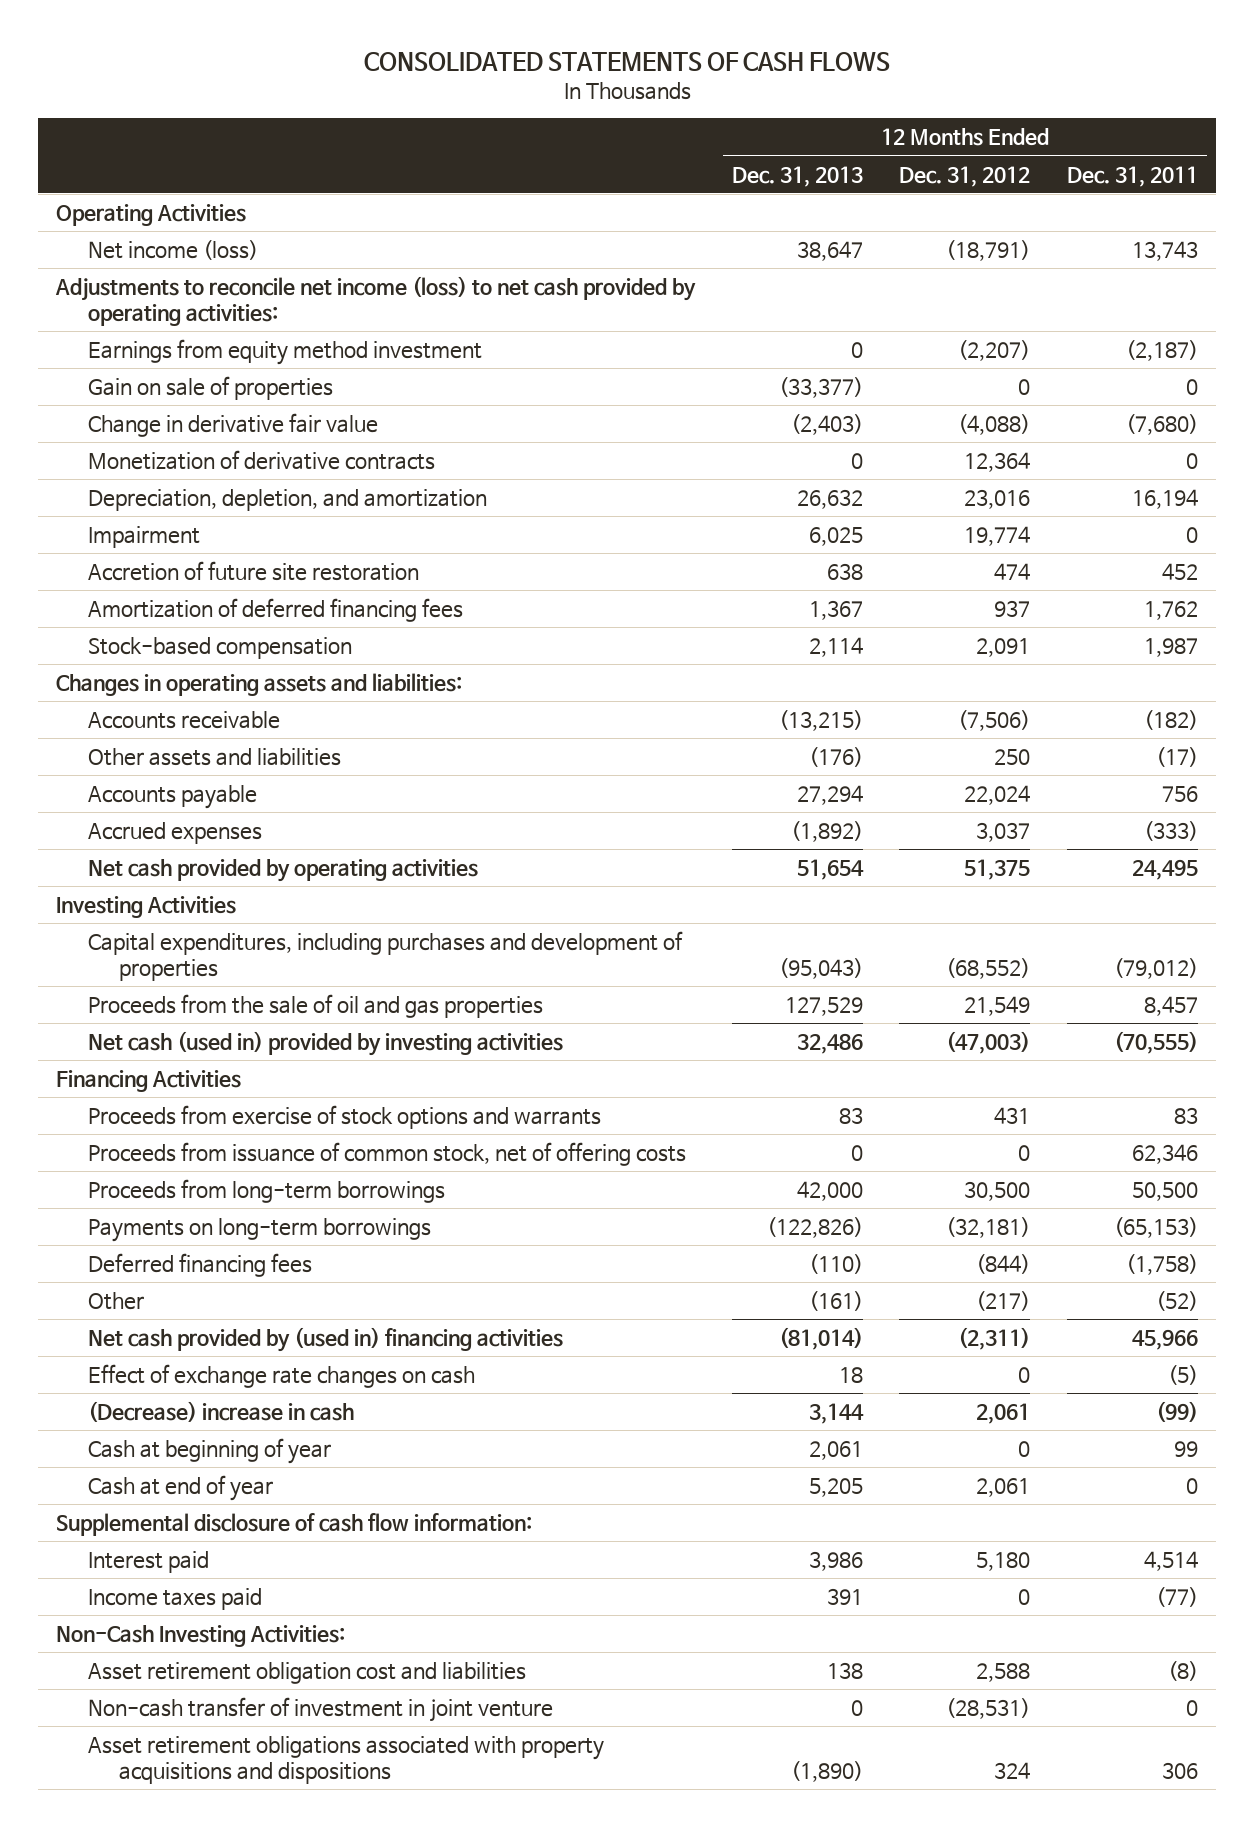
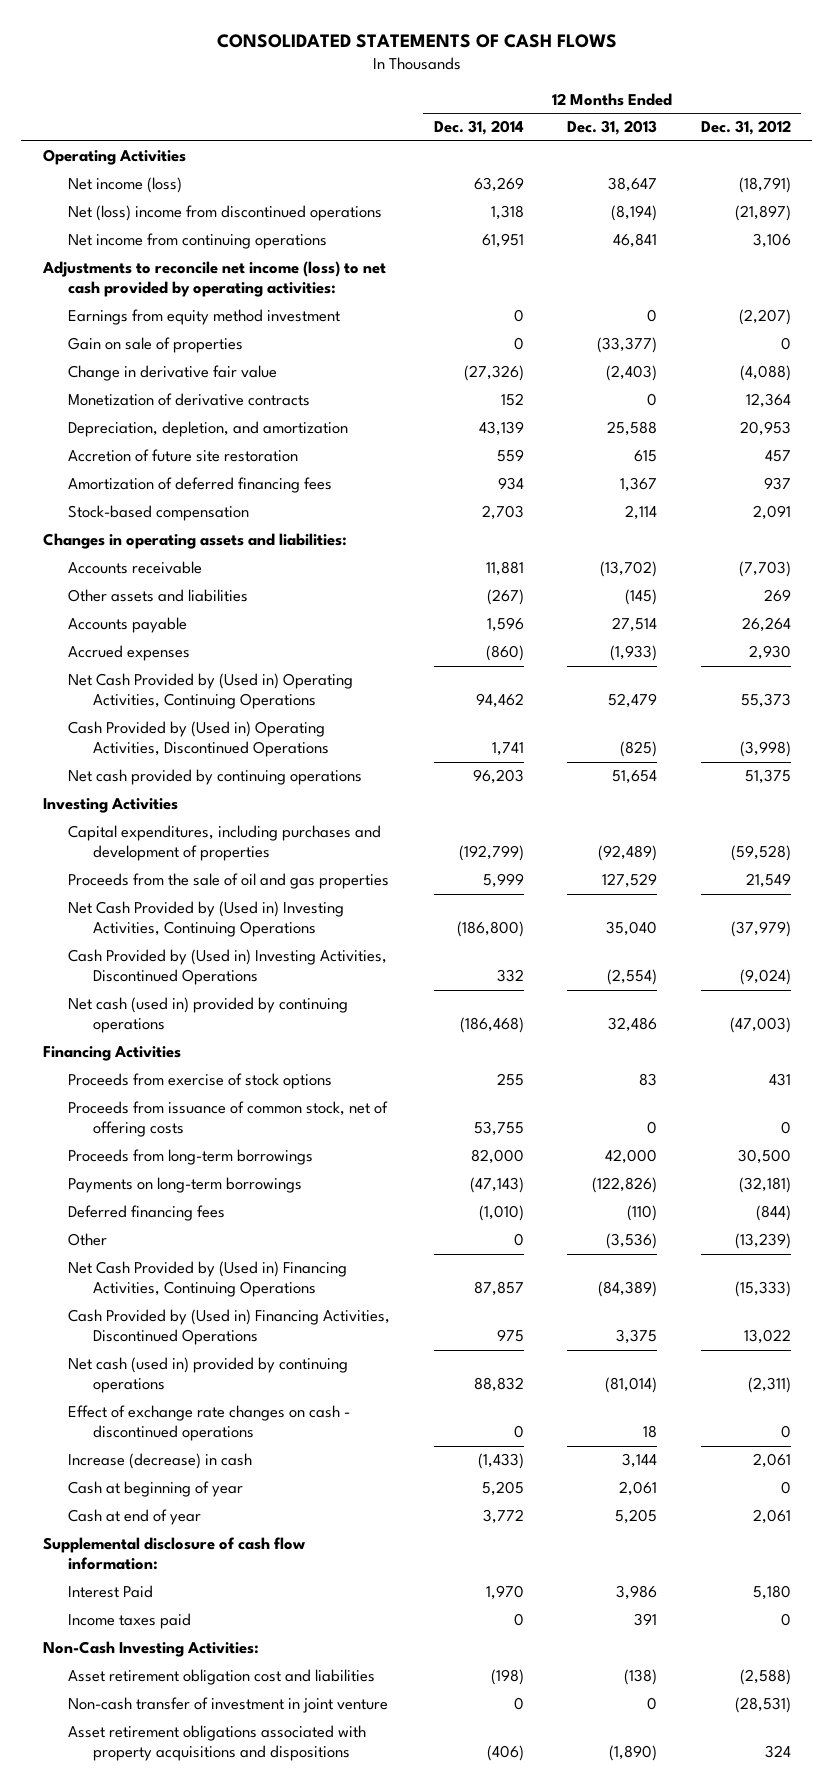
[1066,165,1198,187] Dec. 31, 2011 -> none
none -> [433,120,524,136] Dec. 31, 2014
none -> [68,205,383,222] Net (loss) income from discontinued operations
none -> [68,233,328,250] Net income from continuing operations
[87,526,200,549] Impairment -> none
[796,489,863,510] 26,632 -> [607,421,658,437] 25,588
[964,489,1031,510] 23,016 -> [739,421,791,437] 20,953
[826,563,863,581] 638 -> [634,450,658,463] 615
[994,563,1031,581] 474 -> [764,450,791,463] 457
[778,710,863,732] (13,215) -> [600,561,658,578] (13,702)
[958,710,1031,732] (7,506) -> [738,561,791,578] (7,703)
[808,747,863,768] (176) -> [625,589,658,606] (145)
[994,749,1031,766] 250 -> [763,589,791,603] 269
[796,785,863,806] 27,294 -> [612,617,658,633] 27,514
[964,785,1031,806] 22,024 -> [741,617,791,633] 26,264
[790,821,863,843] (1,892) -> [610,645,658,662] (1,933)
[976,822,1031,843] 3,037 -> [748,645,791,661] 2,930
none -> [68,673,354,710] Net Cash Provided by (Used in) Operating Activities, Continuing Operations
none -> [68,721,329,758] Cash Provided by (Used in) Operating Activities, Discontinued Operations
[87,859,478,883] Net cash provided by operating activities -> [68,769,363,786] Net cash provided by continuing operations
[778,958,863,980] (95,043) -> [598,845,658,862] (92,489)
[946,958,1031,980] (68,552) -> [730,845,791,862] (59,528)
none -> [68,901,345,938] Net Cash Provided by (Used in) Investing Activities, Continuing Operations
none -> [68,949,388,986] Cash Provided by (Used in) Investing Activities, Discontinued Operations
[87,1031,563,1057] Net cash (used in) provided by investing activities -> [68,997,349,1034] Net cash (used in) provided by continuing operations
[87,1105,601,1130] Proceeds from exercise of stock options and warrants -> [68,1073,333,1090] Proceeds from exercise of stock options
[808,1291,863,1312] (161) -> [606,1233,658,1250] (3,536)
[976,1291,1031,1312] (217) -> [734,1233,791,1250] (13,239)
none -> [68,1261,348,1298] Net Cash Provided by (Used in) Financing Activities, Continuing Operations
none -> [68,1309,391,1346] Cash Provided by (Used in) Financing Activities, Discontinued Operations
[87,1327,563,1353] Net cash provided by (used in) financing activities -> [68,1357,349,1394] Net cash (used in) provided by continuing operations
[87,1364,475,1389] Effect of exchange rate changes on cash -> [68,1405,351,1442] Effect of exchange rate changes on cash - discontinued operations
[87,1401,354,1423] (Decrease) increase in cash -> [68,1453,253,1470] Increase (decrease) in cash
[87,1551,209,1574] Interest paid -> [68,1585,154,1599] Interest Paid
[826,1662,863,1680] 138 -> [624,1669,658,1686] (138)
[976,1663,1031,1683] 2,588 -> [739,1669,791,1686] (2,588)

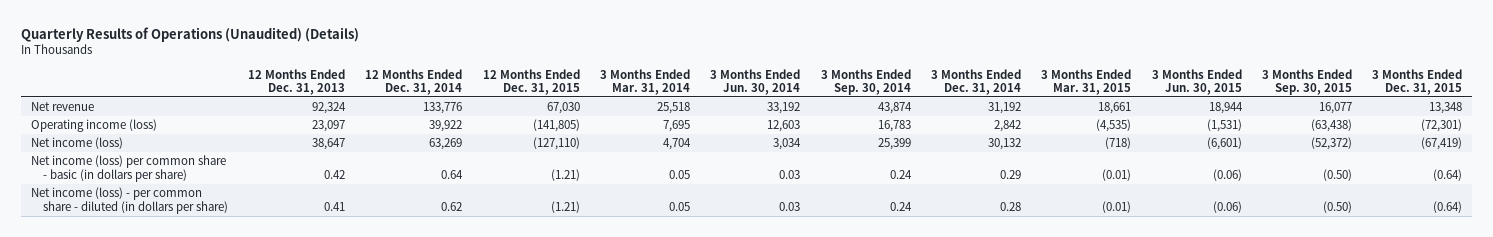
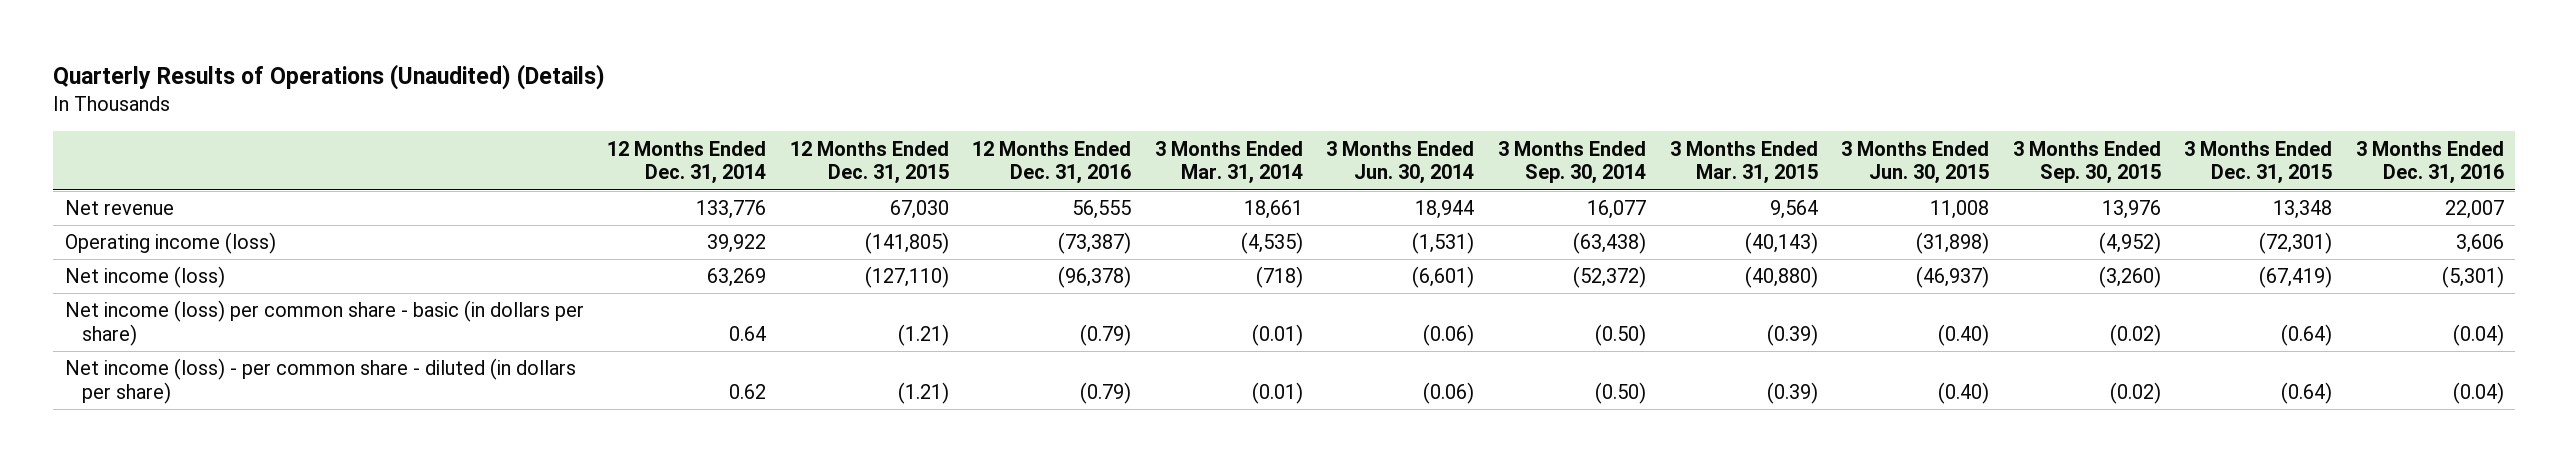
[247,68,345,95] 12 Months Ended Dec. 31, 2013 -> none
[930,68,1021,95] 3 Months Ended Dec. 31, 2014 -> none
none -> [972,140,1132,185] 12 Months Ended Dec. 31, 2016
none -> [2355,140,2504,185] 3 Months Ended Dec. 31, 2016
[656,102,690,115] 25,518 -> [1243,200,1303,220] 18,661
[767,102,801,115] 33,192 -> [1415,200,1475,220] 18,944
[877,102,912,115] 43,874 -> [1587,200,1647,220] 16,077
[1098,102,1132,115] 18,661 -> [1769,200,1818,220] 9,564
[1208,102,1243,115] 18,944 -> [1930,200,1990,220] 11,008
[1318,102,1352,115] 16,077 -> [2101,200,2161,220] 13,976
[662,120,690,133] 7,695 -> [1240,232,1303,255] (4,535)
[767,120,801,133] 12,603 -> [1412,232,1475,255] (1,531)
[877,120,911,133] 16,783 -> [1573,232,1647,255] (63,438)
[1096,119,1132,133] (4,535) -> [1744,232,1818,255] (40,143)
[1206,119,1242,133] (1,531) -> [1916,232,1990,255] (31,898)
[1310,119,1352,133] (63,438) -> [2098,232,2161,255] (4,952)
[662,138,691,151] 4,704 -> [1255,266,1303,289] (718)
[773,138,802,151] 3,034 -> [1412,266,1475,289] (6,601)
[877,138,911,151] 25,399 -> [1573,266,1647,289] (52,372)
[1105,137,1132,150] (718) -> [1744,266,1818,289] (40,880)
[1206,137,1242,151] (6,601) -> [1916,266,1990,289] (46,937)
[1310,137,1352,151] (52,372) -> [2098,266,2161,289] (3,260)
[668,169,690,179] 0.05 -> [1251,324,1303,347] (0.01)
[779,169,801,179] 0.03 -> [1423,324,1475,347] (0.06)
[889,169,912,179] 0.24 -> [1595,324,1647,347] (0.50)
[1102,168,1132,181] (0.01) -> [1766,324,1818,347] (0.39)
[1212,168,1242,181] (0.06) -> [1938,324,1990,347] (0.40)
[1322,168,1352,181] (0.50) -> [2109,324,2161,347] (0.02)
[668,201,690,211] 0.05 -> [1251,382,1303,405] (0.01)
[779,201,801,211] 0.03 -> [1423,382,1475,405] (0.06)
[889,201,912,211] 0.24 -> [1595,382,1647,405] (0.50)
[1102,200,1132,213] (0.01) -> [1766,382,1818,405] (0.39)
[1212,200,1242,213] (0.06) -> [1938,382,1990,405] (0.40)
[1322,200,1352,213] (0.50) -> [2109,382,2161,405] (0.02)

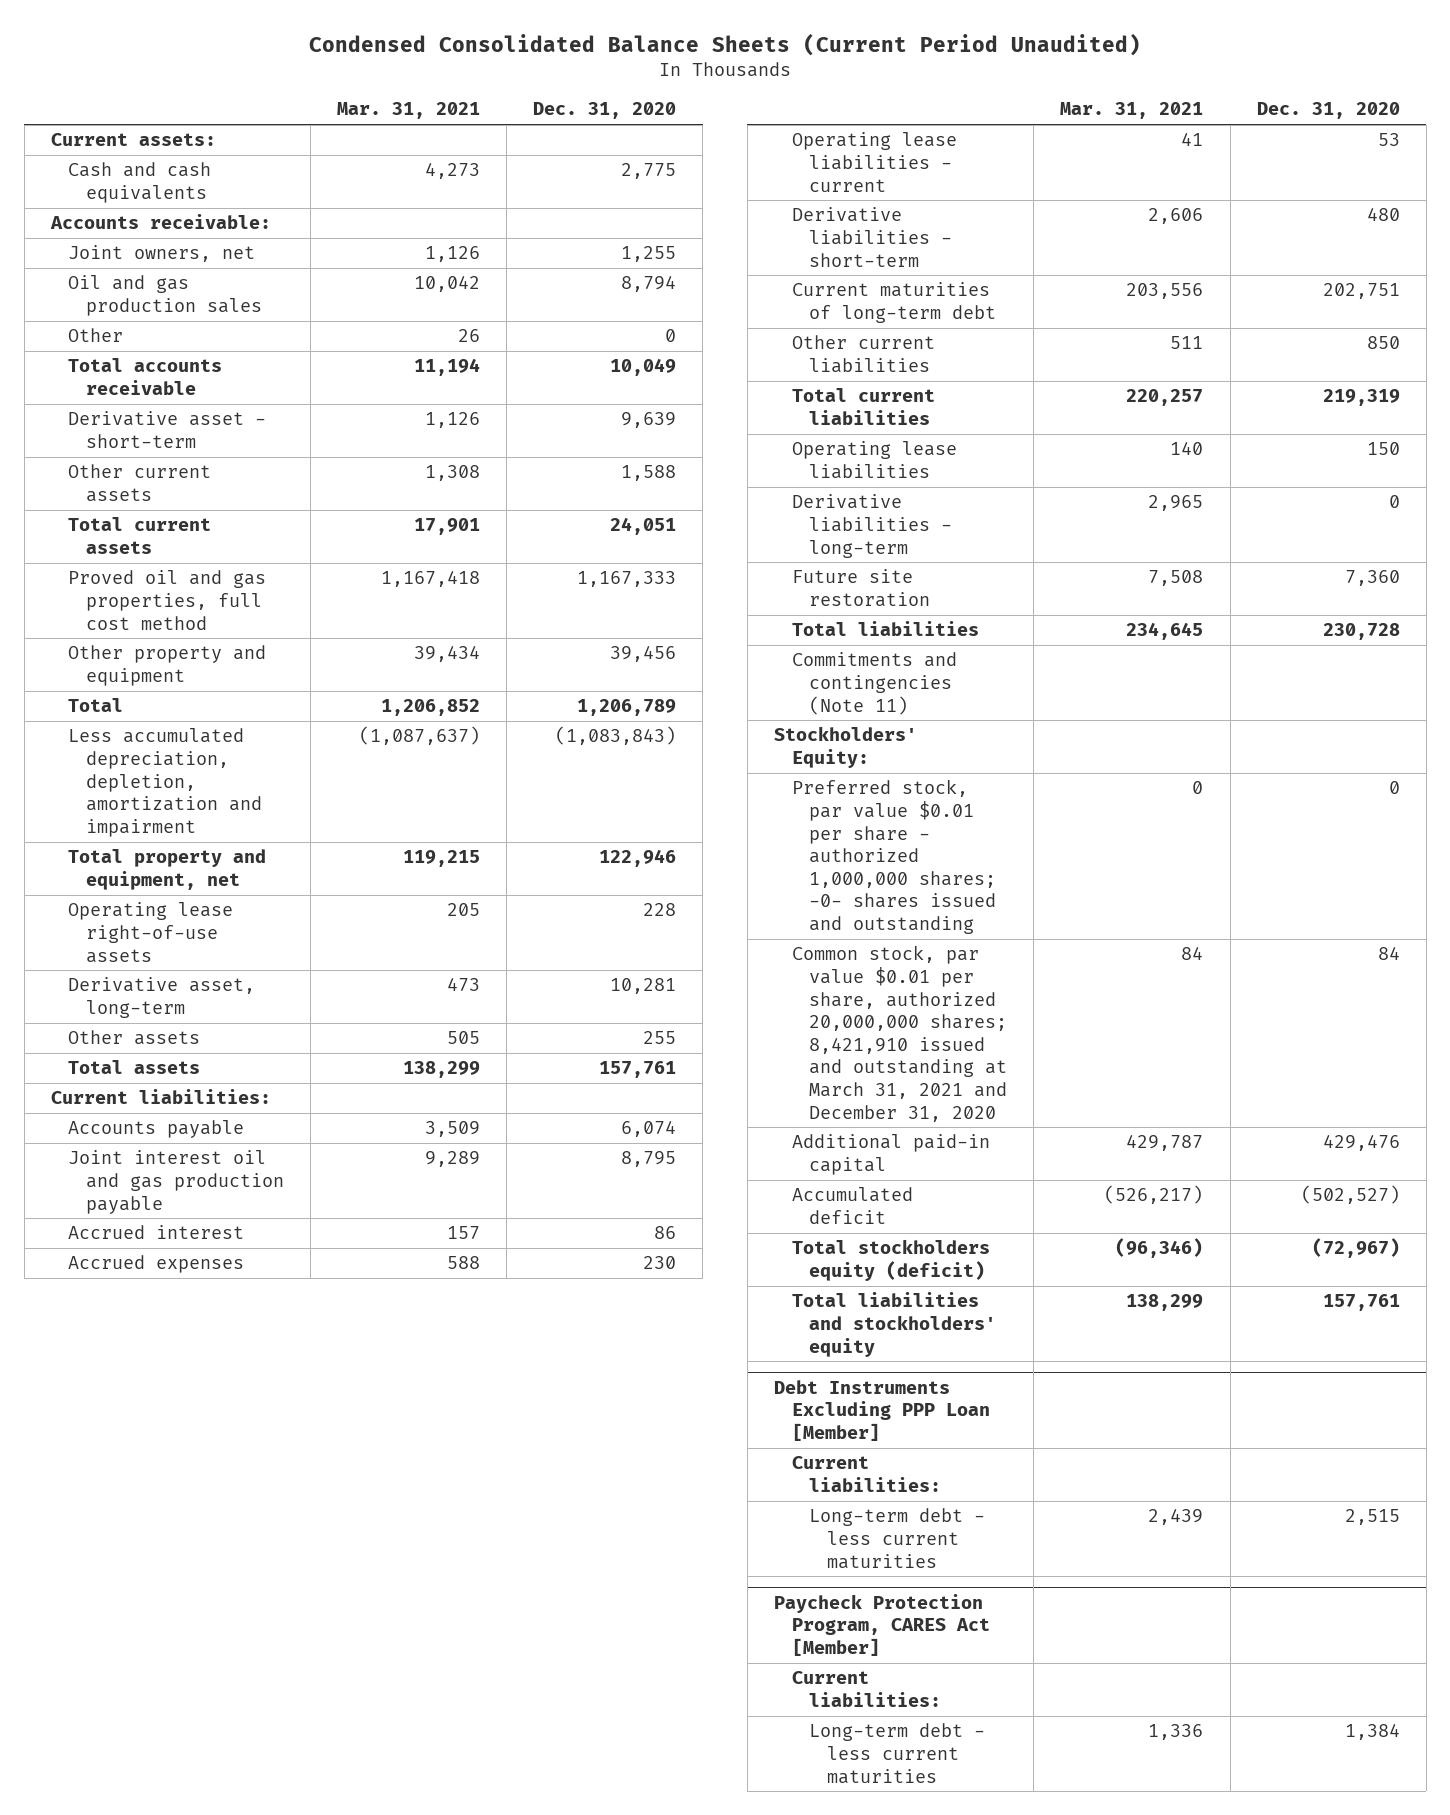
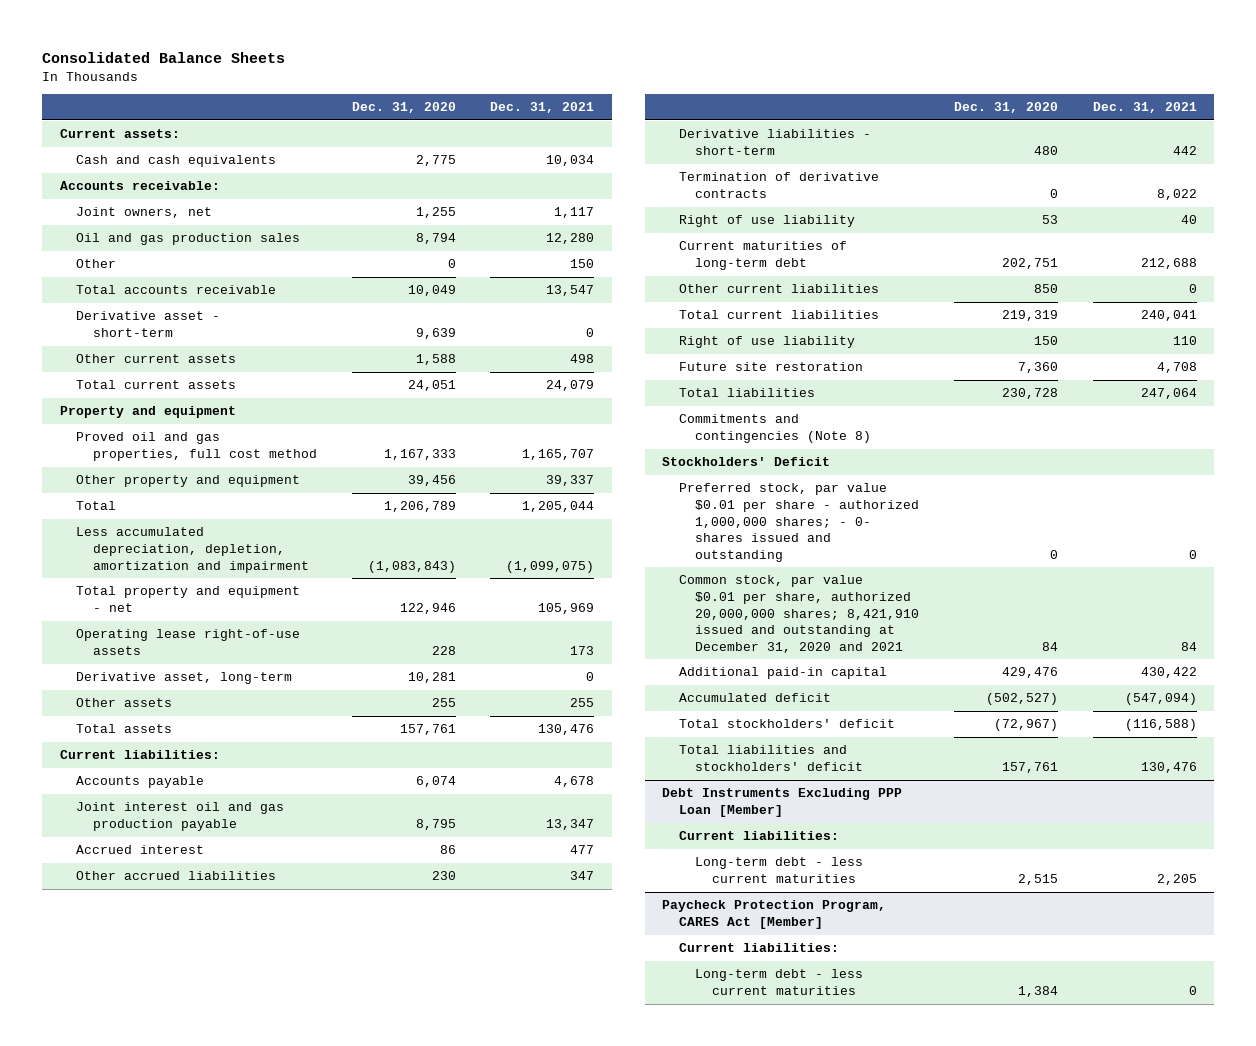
[309,32,1142,56] Condensed Consolidated Balance Sheets (Current Period Unaudited) -> [42,51,286,63] Consolidated Balance Sheets
[337,102,481,120] Mar. 31, 2021 -> none
none -> [490,102,595,114] Dec. 31, 2021
none -> [59,406,236,419] Property and equipment
[68,849,267,890] Total property and equipment, net -> [76,586,301,612] Total property and equipment - net
[791,132,957,192] Operating lease liabilities - current -> none
[68,1255,245,1274] Accrued expenses -> [76,871,277,881] Other accrued liabilities
none -> [678,172,879,198] Termination of derivative contracts
none -> [678,215,855,228] Right of use liability
[791,494,953,558] Derivative liabilities - long-term -> none
[791,441,957,479] Operating lease liabilities -> [678,336,855,349] Right of use liability
[791,652,957,715] Commitments and contingencies (Note 11) -> [678,414,872,443] Commitments and contingencies (Note 8)
[773,726,917,768] Stockholders' Equity: -> [661,457,830,467] Stockholders' Deficit
[791,779,997,934] Preferred stock, par value $0.01 per share - authorized 1,000,000 shares; -0- shares issued and outstanding -> [678,483,920,562] Preferred stock, par value $0.01 per share - authorized 1,000,000 shares; - 0- shares issued and outstanding
[791,945,1008,1122] Common stock, par value $0.01 per share, authorized 20,000,000 shares; 8,421,910 issued and outstanding at March 31, 2021 and December 31, 2020 -> [678,575,920,653] Common stock, par value $0.01 per share, authorized 20,000,000 shares; 8,421,910 issued and outstanding at December 31, 2020 and 2021
[791,1239,990,1281] Total stockholders equity (deficit) -> [678,719,895,729] Total stockholders' deficit
[791,1292,997,1357] Total liabilities and stockholders' equity -> [678,745,864,771] Total liabilities and stockholders' deficit

